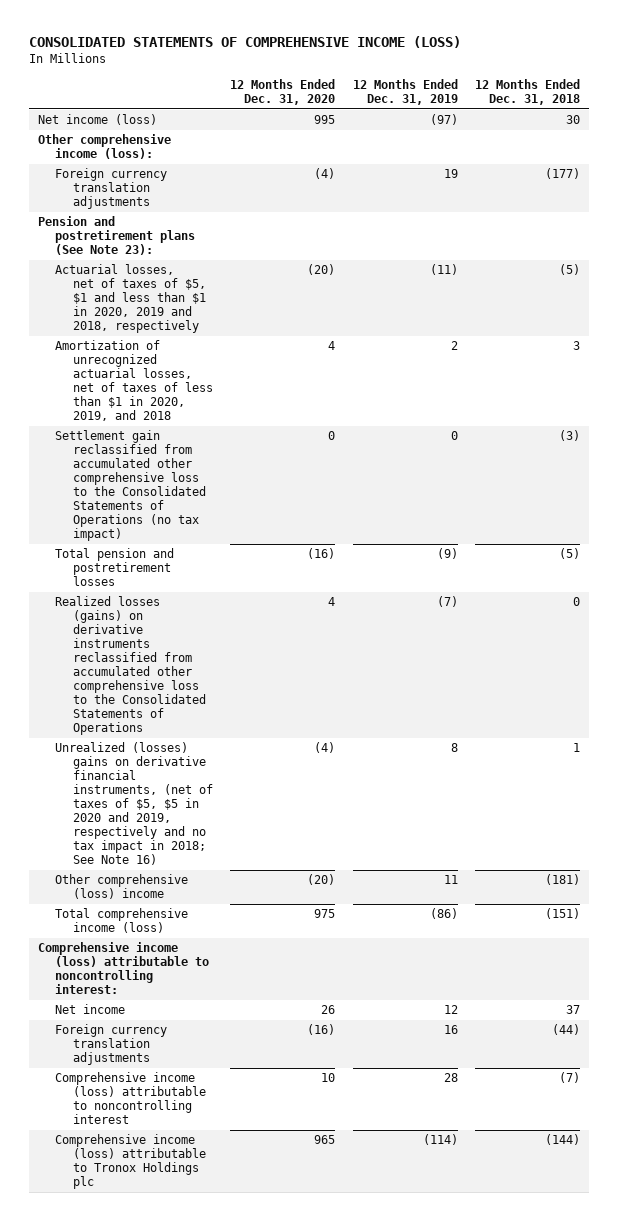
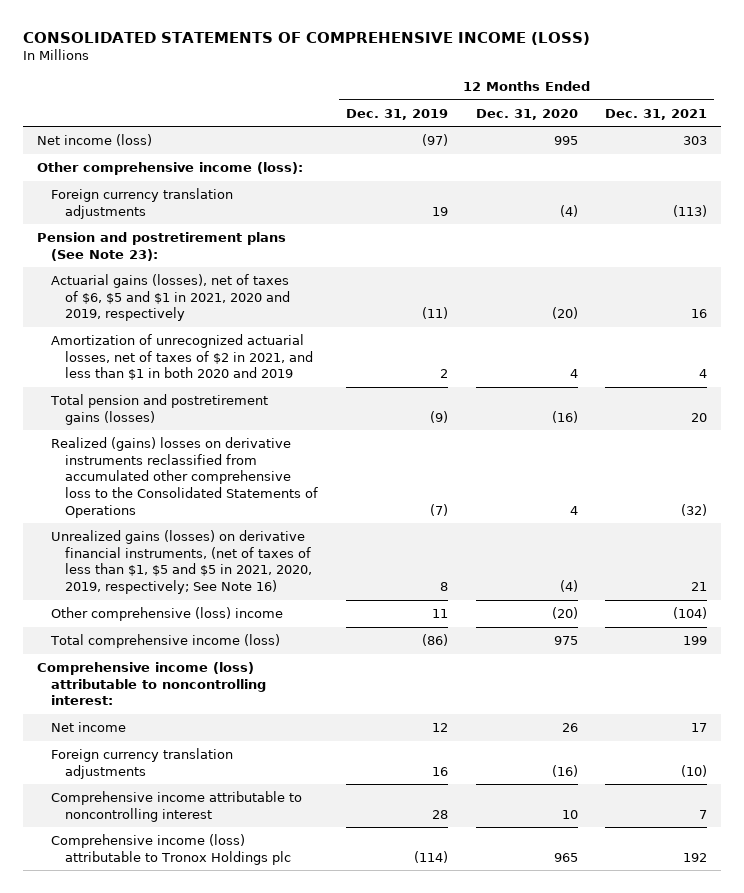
[475,78,581,105] 12 Months Ended Dec. 31, 2018 -> none
none -> [605,108,708,120] Dec. 31, 2021
[55,430,206,542] Settlement gain reclassified from accumulated other comprehensive loss to the Consolidated Statements of Operations (no tax impact) -> none
[55,264,206,334] Actuarial losses, net of taxes of $5, $1 and less than $1 in 2020, 2019 and 2018, respectively -> [50,273,290,322] Actuarial gains (losses), net of taxes of $6, $5 and $1 in 2021, 2020 and 2019, respectively
[55,340,213,422] Amortization of unrecognized actuarial losses, net of taxes of less than $1 in 2020, 2019, and 2018 -> [50,333,313,381] Amortization of unrecognized actuarial losses, net of taxes of $2 in 2021, and less than $1 in both 2020 and 2019
[55,548,175,587] Total pension and postretirement losses -> [49,393,268,425] Total pension and postretirement gains (losses)
[55,596,206,736] Realized losses (gains) on derivative instruments reclassified from accumulated other comprehensive loss to the Consolidated Statements of Operations -> [50,436,318,518] Realized (gains) losses on derivative instruments reclassified from accumulated other comprehensive loss to the Consolidated Statements of Operations
[55,742,213,866] Unrealized (losses) gains on derivative financial instruments, (net of taxes of $5, $5 in 2020 and 2019, respectively and no tax impact in 2018; See Note 16) -> [50,529,312,594] Unrealized gains (losses) on derivative financial instruments, (net of taxes of less than $1, $5 and $5 in 2021, 2020, 2019, respectively; See Note 16)
[55,1072,206,1125] Comprehensive income (loss) attributable to noncontrolling interest -> [50,790,302,822] Comprehensive income attributable to noncontrolling interest

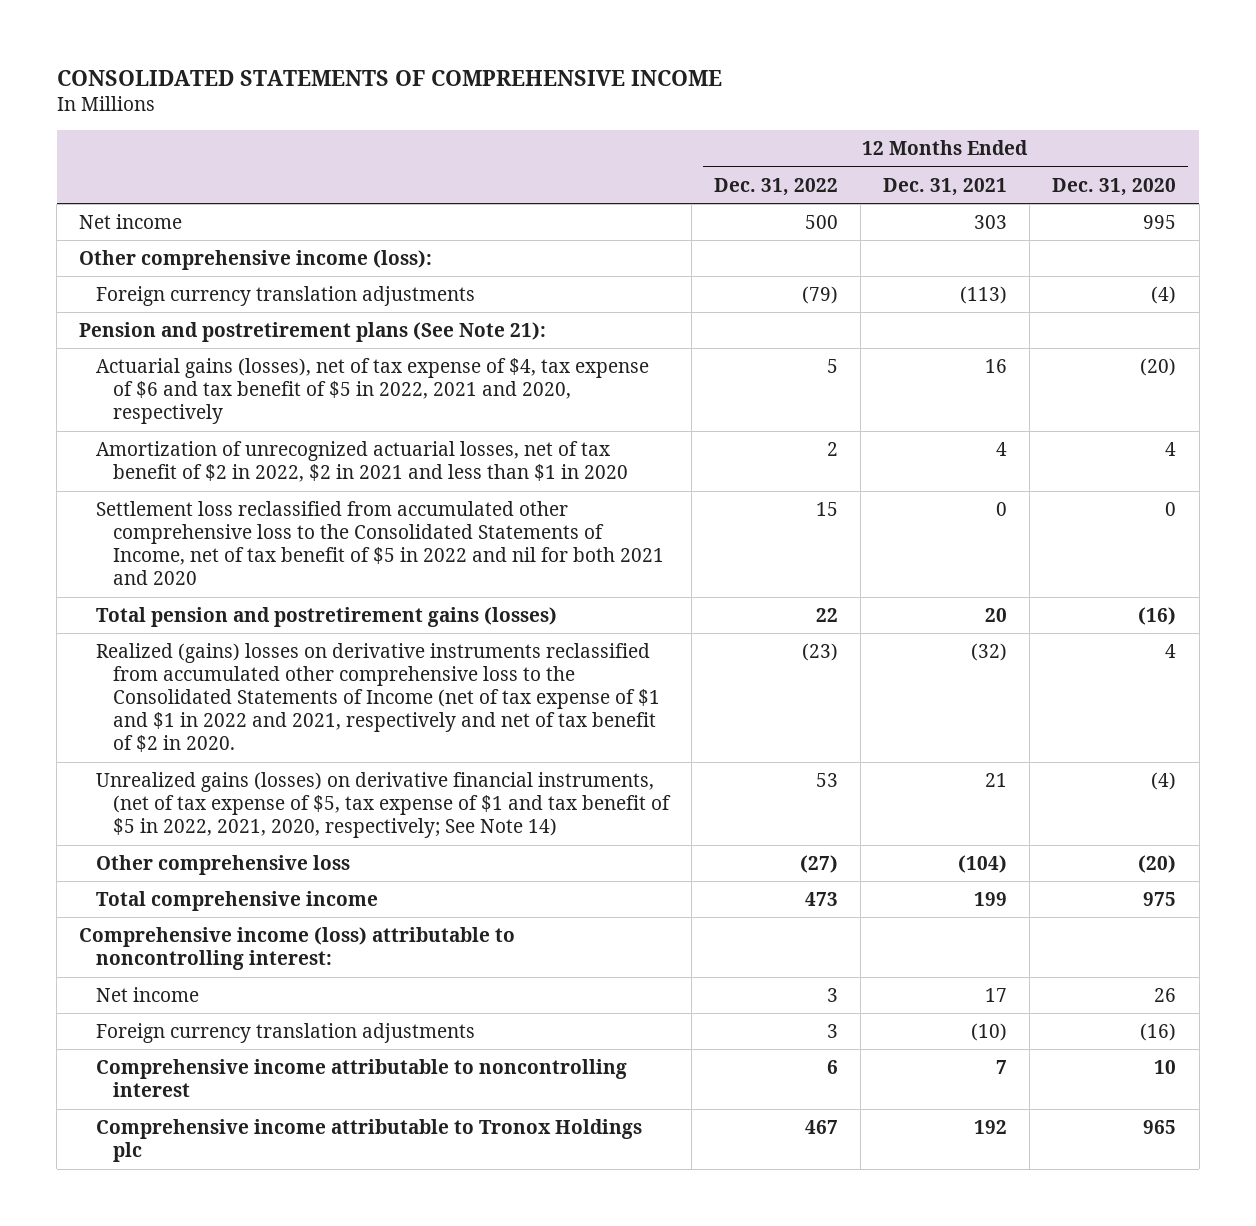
[22,31,590,45] CONSOLIDATED STATEMENTS OF COMPREHENSIVE INCOME (LOSS) -> [56,70,722,87] CONSOLIDATED STATEMENTS OF COMPREHENSIVE INCOME
[345,108,448,120] Dec. 31, 2019 -> none
none -> [714,177,839,196] Dec. 31, 2022
[36,133,152,146] Net income (loss) -> [79,213,183,229] Net income
[36,231,286,261] Pension and postretirement plans (See Note 23): -> [79,321,547,342] Pension and postretirement plans (See Note 21):
[50,273,290,322] Actuarial gains (losses), net of taxes of $6, $5 and $1 in 2021, 2020 and 2019, respectively -> [96,357,650,425] Actuarial gains (losses), net of tax expense of $4, tax expense of $6 and tax benefit of $5 in 2022, 2021 and 2020, respectively
[50,333,313,381] Amortization of unrecognized actuarial losses, net of taxes of $2 in 2021, and less than $1 in both 2020 and 2019 -> [96,440,628,483] Amortization of unrecognized actuarial losses, net of tax benefit of $2 in 2022, $2 in 2021 and less than $1 in 2020
none -> [96,500,664,586] Settlement loss reclassified from accumulated other comprehensive loss to the Consolidated Statements of Income, net of tax benefit of $5 in 2022 and nil for both 2021 and 2020
[50,436,318,518] Realized (gains) losses on derivative instruments reclassified from accumulated other comprehensive loss to the Consolidated Statements of Operations -> [96,642,660,753] Realized (gains) losses on derivative instruments reclassified from accumulated other comprehensive loss to the Consolidated Statements of Income (net of tax expense of $1 and $1 in 2022 and 2021, respectively and net of tax benefit of $2 in 2020.
[50,529,312,594] Unrealized gains (losses) on derivative financial instruments, (net of taxes of less than $1, $5 and $5 in 2021, 2020, 2019, respectively; See Note 16) -> [96,771,671,839] Unrealized gains (losses) on derivative financial instruments, (net of tax expense of $5, tax expense of $1 and tax benefit of $5 in 2022, 2021, 2020, respectively; See Note 14)
[50,606,283,621] Other comprehensive (loss) income -> [96,854,351,875] Other comprehensive loss
[49,633,280,648] Total comprehensive income (loss) -> [96,890,379,911] Total comprehensive income
[50,833,291,865] Comprehensive income (loss) attributable to Tronox Holdings plc -> [96,1118,643,1163] Comprehensive income attributable to Tronox Holdings plc

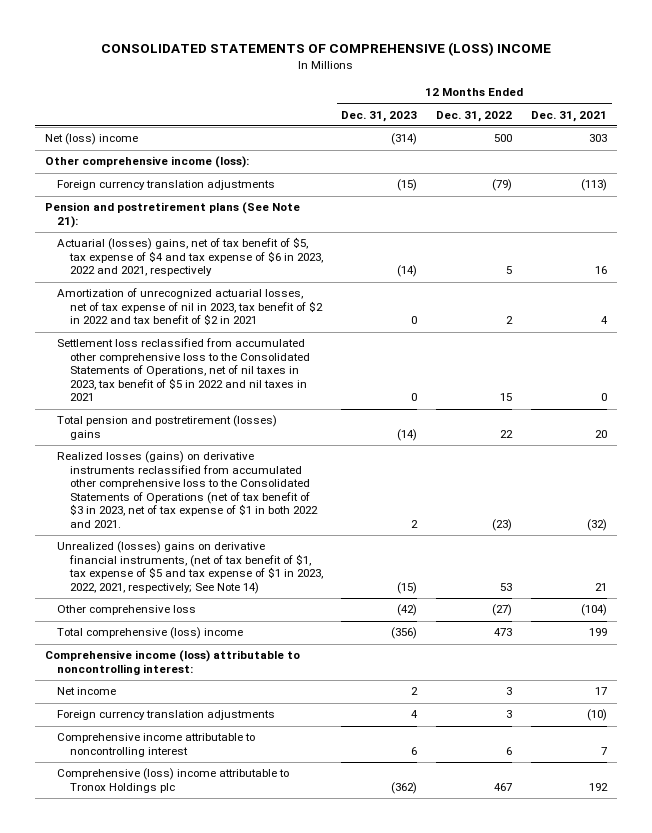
[56,70,722,87] CONSOLIDATED STATEMENTS OF COMPREHENSIVE INCOME -> [100,42,551,57] CONSOLIDATED STATEMENTS OF COMPREHENSIVE (LOSS) INCOME
[1052,177,1177,196] Dec. 31, 2020 -> none
none -> [341,110,418,122] Dec. 31, 2023
[79,213,183,229] Net income -> [44,133,138,146] Net (loss) income
[96,357,650,425] Actuarial gains (losses), net of tax expense of $4, tax expense of $6 and tax benefit of $5 in 2022, 2021 and 2020, respectively -> [57,237,323,277] Actuarial (losses) gains, net of tax benefit of $5, tax expense of $4 and tax expense of $6 in 2023, 2022 and 2021, respectively
[96,440,628,483] Amortization of unrecognized actuarial losses, net of tax benefit of $2 in 2022, $2 in 2021 and less than $1 in 2020 -> [57,288,323,326] Amortization of unrecognized actuarial losses, net of tax expense of nil in 2023, tax benefit of $2 in 2022 and tax benefit of $2 in 2021
[96,500,664,586] Settlement loss reclassified from accumulated other comprehensive loss to the Consolidated Statements of Income, net of tax benefit of $5 in 2022 and nil for both 2021 and 2020 -> [57,338,310,402] Settlement loss reclassified from accumulated other comprehensive loss to the Consolidated Statements of Operations, net of nil taxes in 2023, tax benefit of $5 in 2022 and nil taxes in 2021
[96,606,558,627] Total pension and postretirement gains (losses) -> [57,415,278,440] Total pension and postretirement (losses) gains
[96,642,660,753] Realized (gains) losses on derivative instruments reclassified from accumulated other comprehensive loss to the Consolidated Statements of Income (net of tax expense of $1 and $1 in 2022 and 2021, respectively and net of tax benefit of $2 in 2020. -> [57,451,318,528] Realized losses (gains) on derivative instruments reclassified from accumulated other comprehensive loss to the Consolidated Statements of Operations (net of tax benefit of $3 in 2023, net of tax expense of $1 in both 2022 and 2021.
[96,771,671,839] Unrealized gains (losses) on derivative financial instruments, (net of tax expense of $5, tax expense of $1 and tax benefit of $5 in 2022, 2021, 2020, respectively; See Note 14) -> [57,541,323,594] Unrealized (losses) gains on derivative financial instruments, (net of tax benefit of $1, tax expense of $5 and tax expense of $1 in 2023, 2022, 2021, respectively; See Note 14)
[96,890,379,911] Total comprehensive income -> [57,627,244,640] Total comprehensive (loss) income
[96,1118,643,1163] Comprehensive income attributable to Tronox Holdings plc -> [57,768,290,793] Comprehensive (loss) income attributable to Tronox Holdings plc

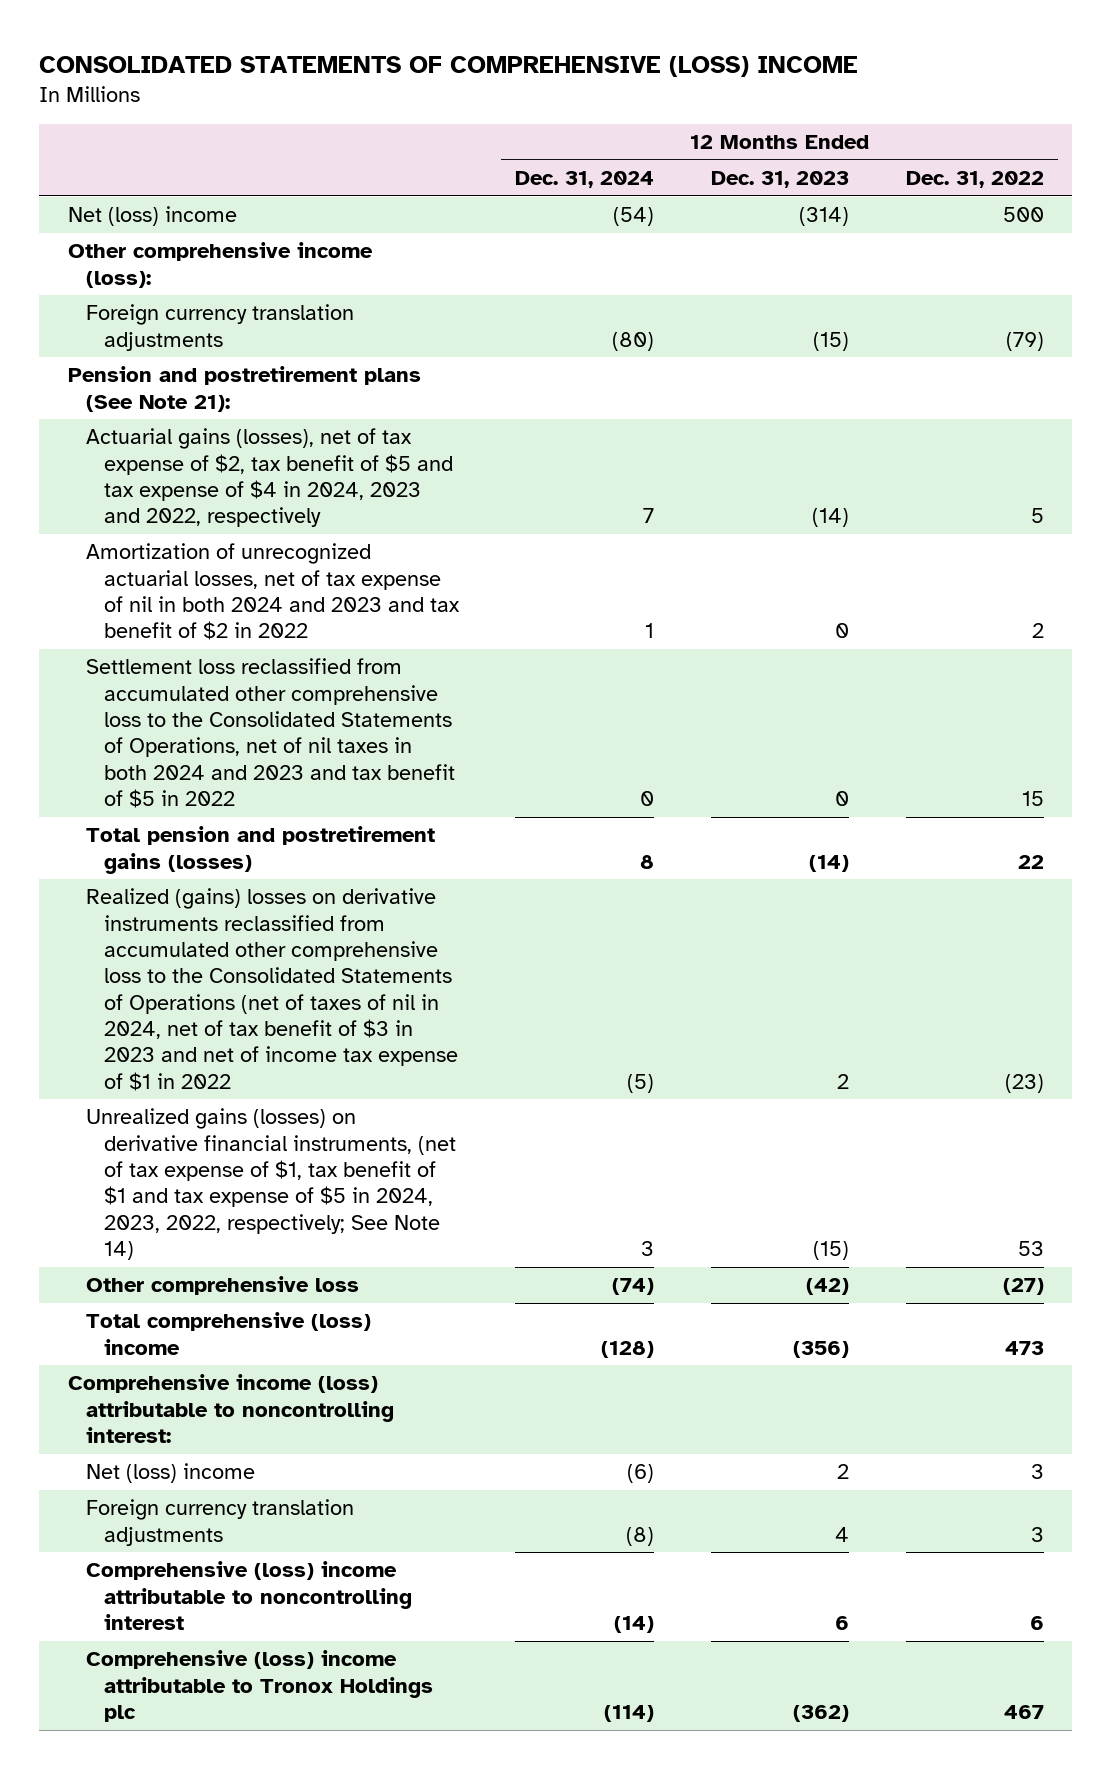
[531,110,608,122] Dec. 31, 2021 -> none
none -> [515,170,655,188] Dec. 31, 2024
[57,237,323,277] Actuarial (losses) gains, net of tax benefit of $5, tax expense of $4 and tax expense of $6 in 2023, 2022 and 2021, respectively -> [85,428,453,528] Actuarial gains (losses), net of tax expense of $2, tax benefit of $5 and tax expense of $4 in 2024, 2023 and 2022, respectively
[57,288,323,326] Amortization of unrecognized actuarial losses, net of tax expense of nil in 2023, tax benefit of $2 in 2022 and tax benefit of $2 in 2021 -> [85,543,460,641] Amortization of unrecognized actuarial losses, net of tax expense of nil in both 2024 and 2023 and tax benefit of $2 in 2022
[57,338,310,402] Settlement loss reclassified from accumulated other comprehensive loss to the Consolidated Statements of Operations, net of nil taxes in 2023, tax benefit of $5 in 2022 and nil taxes in 2021 -> [85,658,455,809] Settlement loss reclassified from accumulated other comprehensive loss to the Consolidated Statements of Operations, net of nil taxes in both 2024 and 2023 and tax benefit of $5 in 2022
[57,415,278,440] Total pension and postretirement (losses) gains -> [85,826,435,874] Total pension and postretirement gains (losses)
[57,451,318,528] Realized losses (gains) on derivative instruments reclassified from accumulated other comprehensive loss to the Consolidated Statements of Operations (net of tax benefit of $3 in 2023, net of tax expense of $1 in both 2022 and 2021. -> [85,888,458,1091] Realized (gains) losses on derivative instruments reclassified from accumulated other comprehensive loss to the Consolidated Statements of Operations (net of taxes of nil in 2024, net of tax benefit of $3 in 2023 and net of income tax expense of $1 in 2022
[57,541,323,594] Unrealized (losses) gains on derivative financial instruments, (net of tax benefit of $1, tax expense of $5 and tax expense of $1 in 2023, 2022, 2021, respectively; See Note 14) -> [85,1108,456,1261] Unrealized gains (losses) on derivative financial instruments, (net of tax expense of $1, tax benefit of $1 and tax expense of $5 in 2024, 2023, 2022, respectively; See Note 14)
[57,687,117,696] Net income -> [85,1463,255,1484] Net (loss) income
[57,733,256,757] Comprehensive income attributable to noncontrolling interest -> [85,1561,412,1631] Comprehensive (loss) income attributable to noncontrolling interest

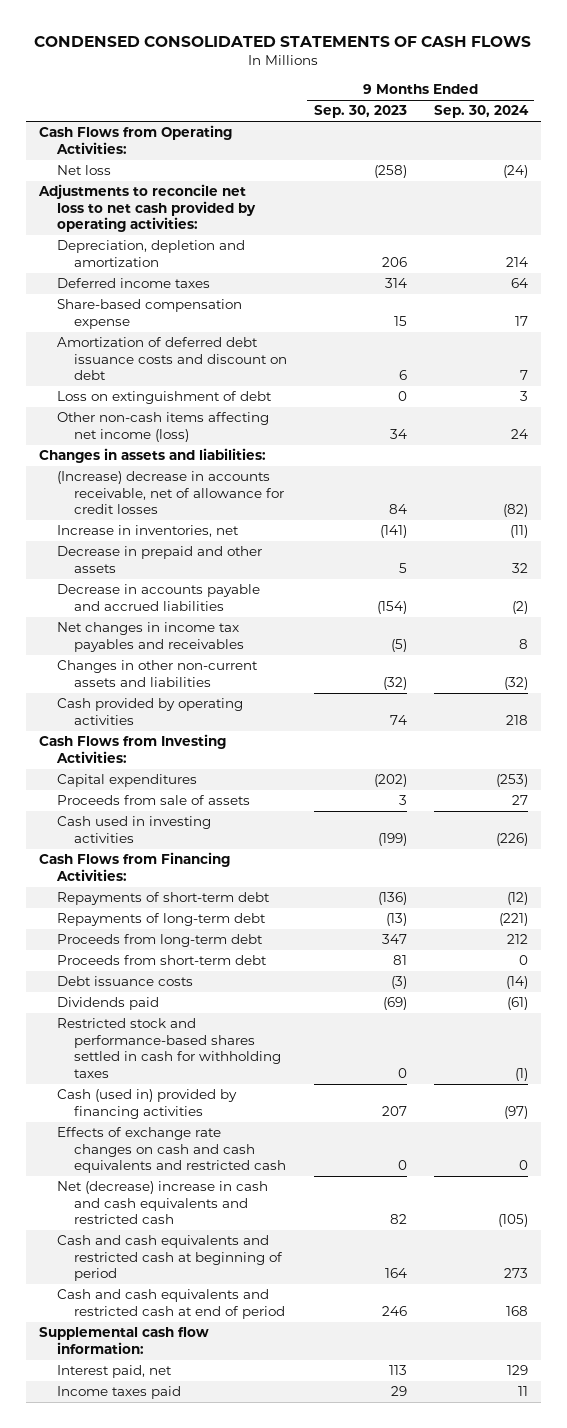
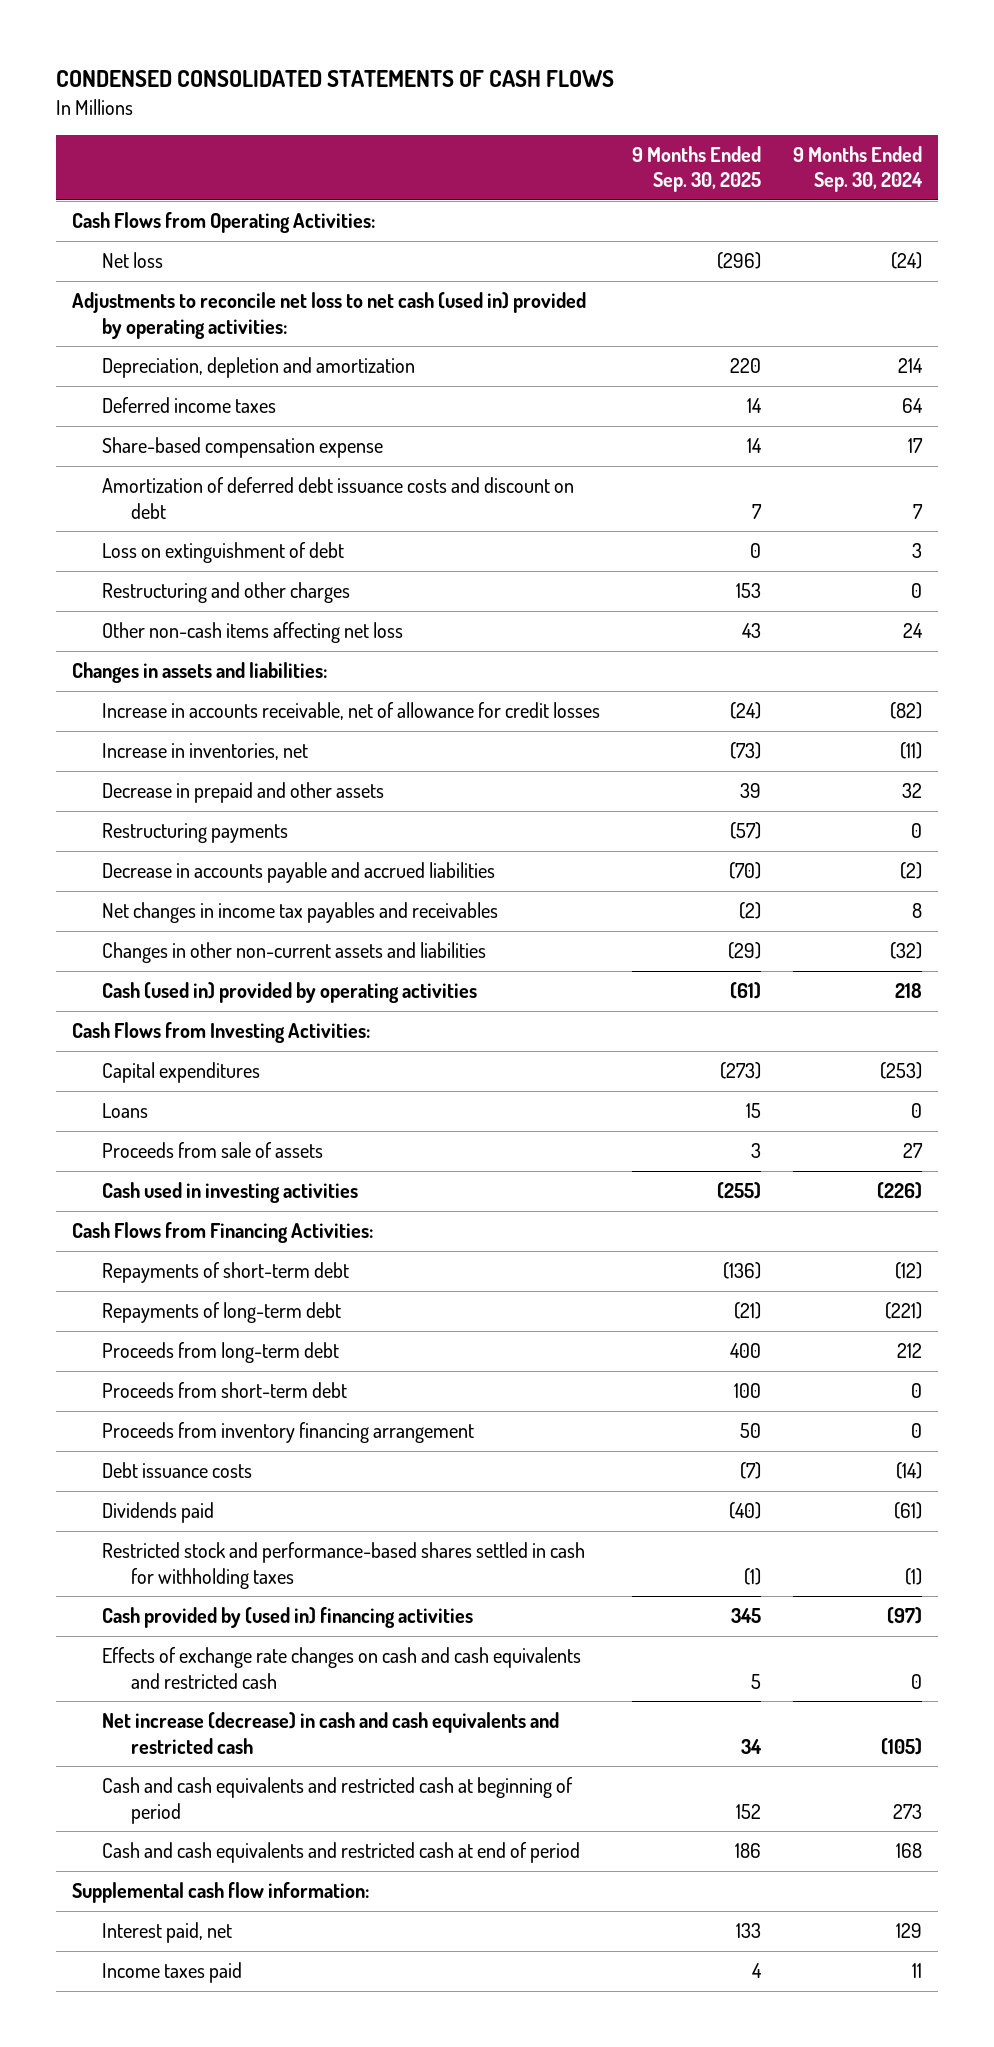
[313,105,407,119] Sep. 30, 2023 -> none
none -> [631,145,761,193] 9 Months Ended Sep. 30, 2025
[38,184,256,233] Adjustments to reconcile net loss to net cash provided by operating activities: -> [72,292,587,339] Adjustments to reconcile net loss to net cash (used in) provided by operating activities:
none -> [101,582,350,604] Restructuring and other charges
[56,412,269,442] Other non-cash items affecting net income (loss) -> [101,622,403,644] Other non-cash items affecting net loss
[56,471,285,515] (Increase) decrease in accounts receivable, net of allowance for credit losses -> [101,702,600,721] Increase in accounts receivable, net of allowance for credit losses
none -> [101,823,288,844] Restructuring payments
[56,698,243,725] Cash provided by operating activities -> [101,982,477,1004] Cash (used in) provided by operating activities
none -> [101,1103,148,1119] Loans
none -> [101,1422,474,1444] Proceeds from inventory financing arrangement
[56,1089,237,1119] Cash (used in) provided by financing activities -> [101,1607,473,1629] Cash provided by (used in) financing activities
[56,1181,268,1225] Net (decrease) increase in cash and cash equivalents and restricted cash -> [101,1712,559,1754] Net increase (decrease) in cash and cash equivalents and restricted cash

